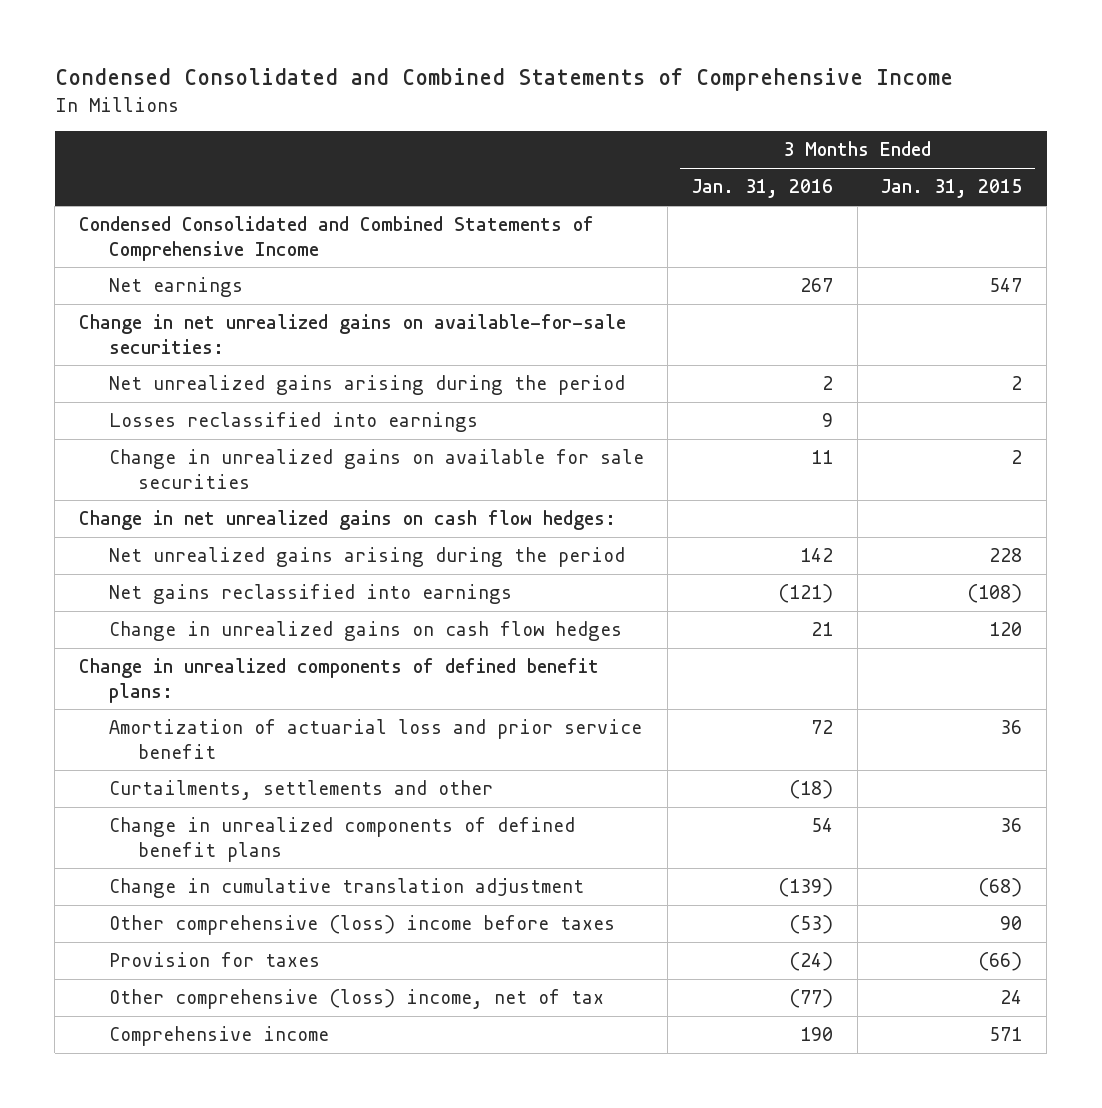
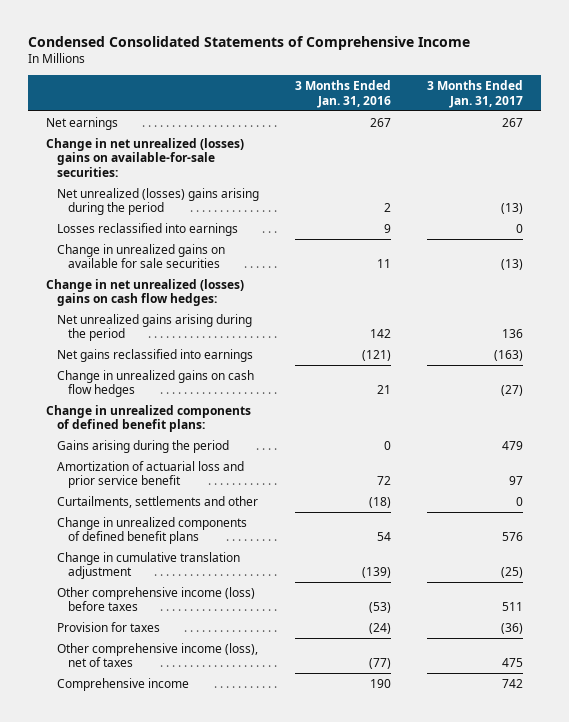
[54,68,953,92] Condensed Consolidated and Combined Statements of Comprehensive Income -> [28,35,471,50] Condensed Consolidated Statements of Comprehensive Income
[881,179,1023,199] Jan. 31, 2015 -> none
none -> [427,79,524,108] 3 Months Ended Jan. 31, 2017
[79,216,595,261] Condensed Consolidated and Combined Statements of Comprehensive Income -> none
[79,314,627,354] Change in net unrealized gains on available-for-sale securities: -> [46,137,245,178] Change in net unrealized (losses) gains on available-for-sale securities:
[108,375,625,396] Net unrealized gains arising during the period -> [57,187,260,216] Net unrealized (losses) gains arising during the period
[79,510,617,531] Change in net unrealized gains on cash flow hedges: -> [46,278,245,307] Change in net unrealized (losses) gains on cash flow hedges:
none -> [57,439,230,453] Gains arising during the period
[108,915,615,936] Other comprehensive (loss) income before taxes -> [57,586,256,612] Other comprehensive income (loss) before taxes
[108,989,604,1010] Other comprehensive (loss) income, net of tax -> [57,642,259,668] Other comprehensive income (loss), net of taxes

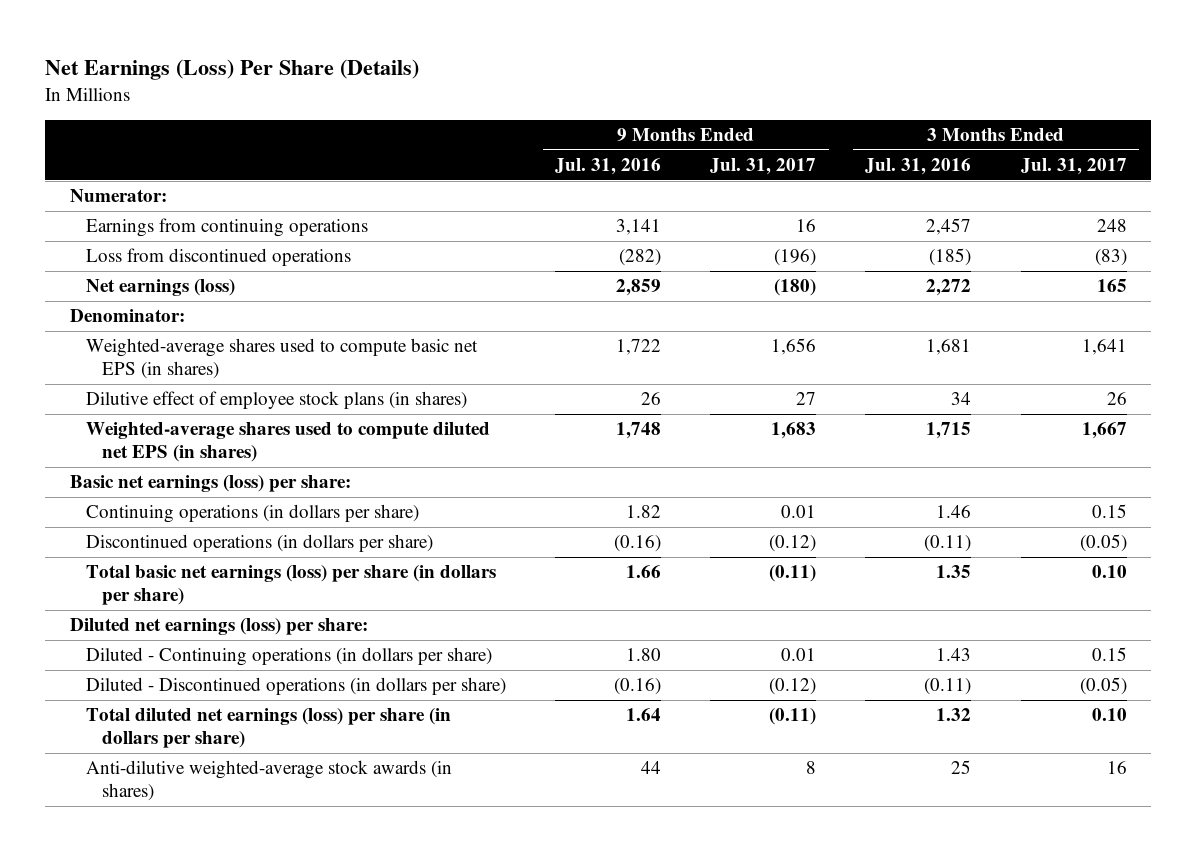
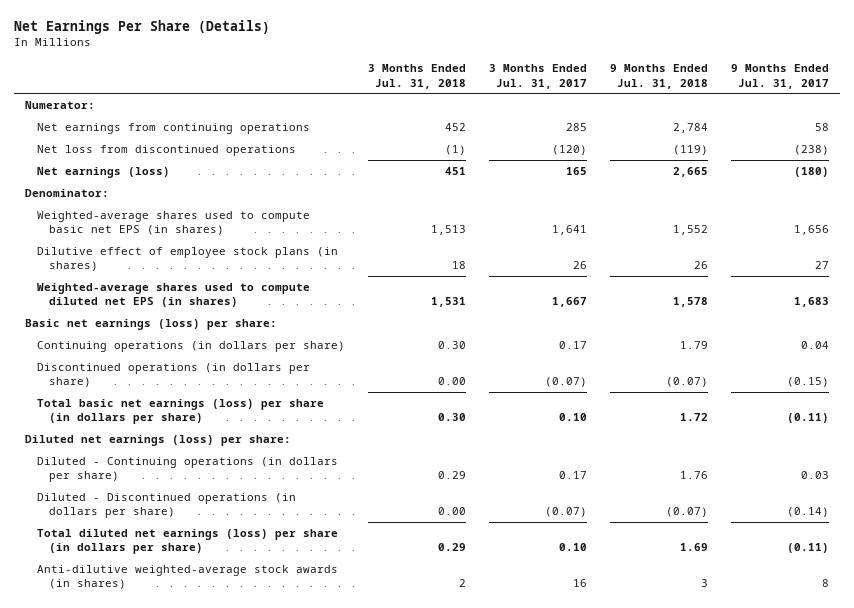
[45,58,420,80] Net Earnings (Loss) Per Share (Details) -> [13,20,270,35] Net Earnings Per Share (Details)
[554,158,661,176] Jul. 31, 2016 -> none
[865,158,972,176] Jul. 31, 2016 -> none
none -> [368,64,467,89] 3 Months Ended Jul. 31, 2018
none -> [609,64,708,89] 9 Months Ended Jul. 31, 2018
[85,218,368,238] Earnings from continuing operations -> [37,122,311,134] Net earnings from continuing operations
[796,219,817,233] 16 -> [814,122,829,131] 58
[1096,219,1127,233] 248 -> [566,122,588,131] 285
[85,248,351,267] Loss from discontinued operations -> [37,144,297,156] Net loss from discontinued operations
[774,249,817,267] (196) -> [793,144,829,155] (238)
[1094,249,1127,267] (83) -> [552,144,588,155] (120)
[781,505,817,519] 0.01 -> [800,340,829,349] 0.04
[1091,504,1127,519] 0.15 -> [559,340,588,349] 0.17
[769,535,817,553] (0.12) -> [786,377,829,388] (0.15)
[1079,534,1127,553] (0.05) -> [545,377,588,388] (0.07)
[781,648,817,662] 0.01 -> [800,471,829,480] 0.03
[1091,647,1127,662] 0.15 -> [559,471,588,480] 0.17
[769,678,817,696] (0.12) -> [786,507,829,518] (0.14)
[1079,677,1127,696] (0.05) -> [545,507,588,518] (0.07)

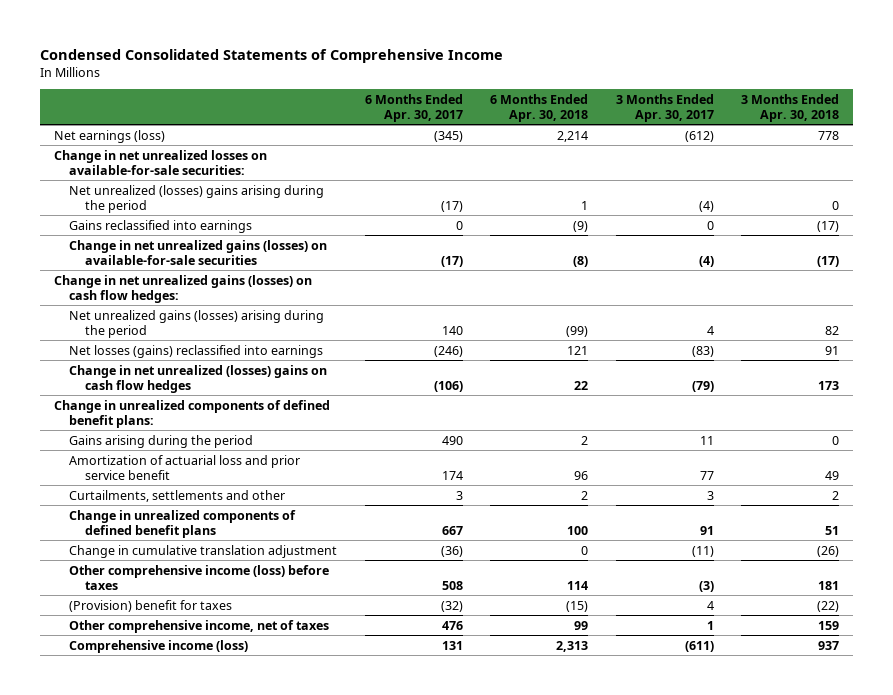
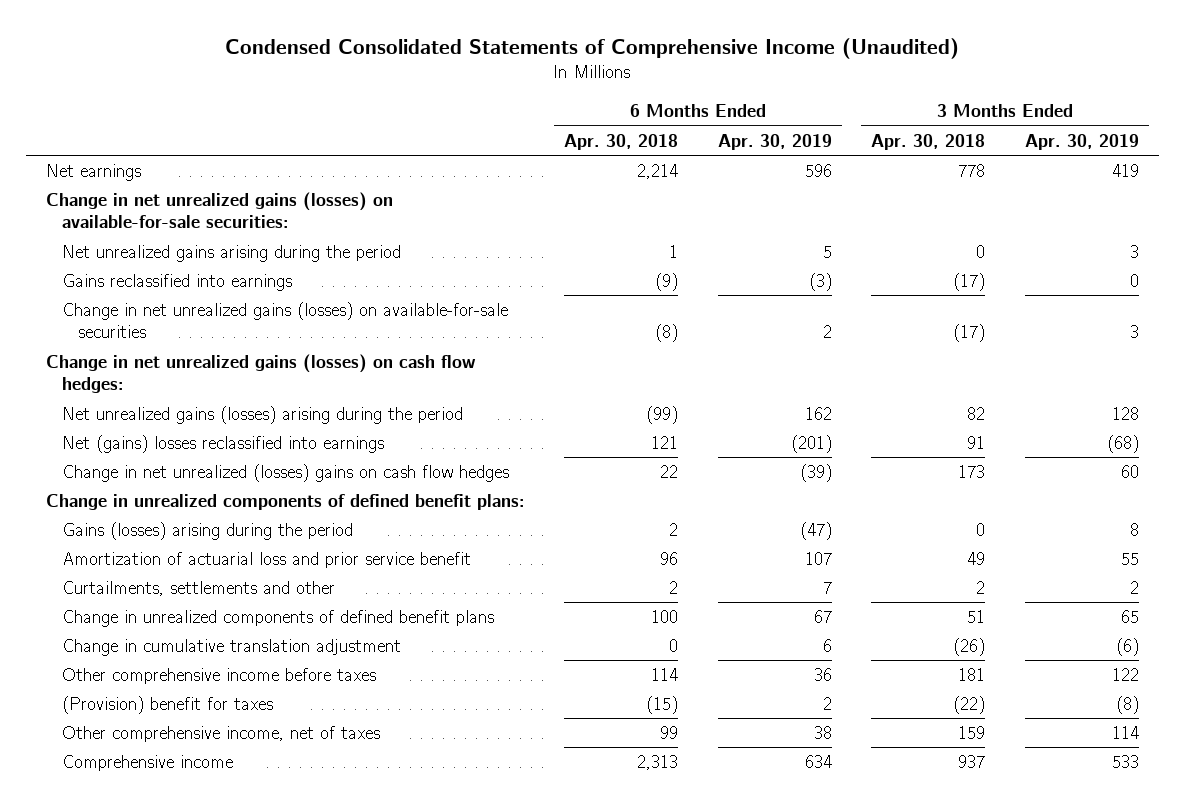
[40,48,504,63] Condensed Consolidated Statements of Comprehensive Income -> [225,38,960,60] Condensed Consolidated Statements of Comprehensive Income (Unaudited)
[364,93,463,122] 6 Months Ended Apr. 30, 2017 -> none
[615,93,714,122] 3 Months Ended Apr. 30, 2017 -> none
none -> [717,133,832,150] Apr. 30, 2019
none -> [1024,133,1139,150] Apr. 30, 2019
[53,129,165,143] Net earnings (loss) -> [45,163,141,181] Net earnings
[53,149,267,175] Change in net unrealized losses on available-for-sale securities: -> [45,191,393,229] Change in net unrealized gains (losses) on available-for-sale securities:
[69,184,325,213] Net unrealized (losses) gains arising during the period -> [62,244,402,262] Net unrealized gains arising during the period
[69,344,324,358] Net losses (gains) reclassified into earnings -> [62,434,385,453] Net (gains) losses reclassified into earnings
[69,434,254,448] Gains arising during the period -> [62,521,354,540] Gains (losses) arising during the period
[69,564,330,590] Other comprehensive income (loss) before taxes -> [62,667,377,684] Other comprehensive income before taxes
[69,639,249,653] Comprehensive income (loss) -> [62,754,234,771] Comprehensive income

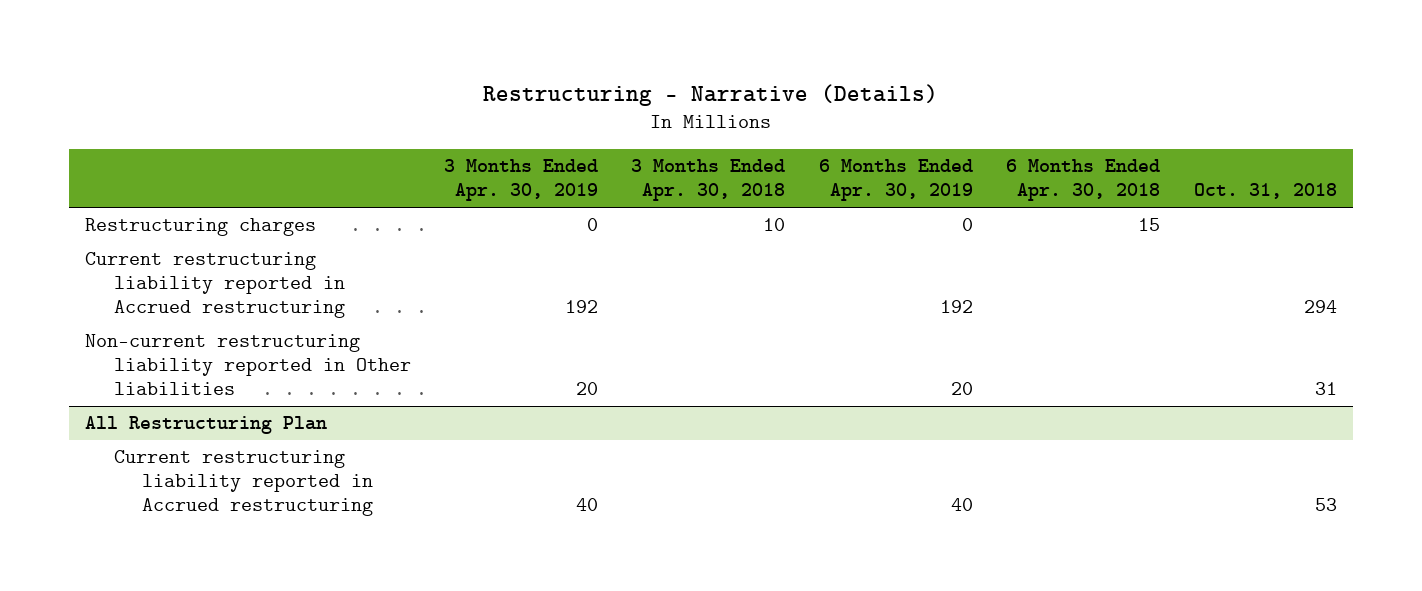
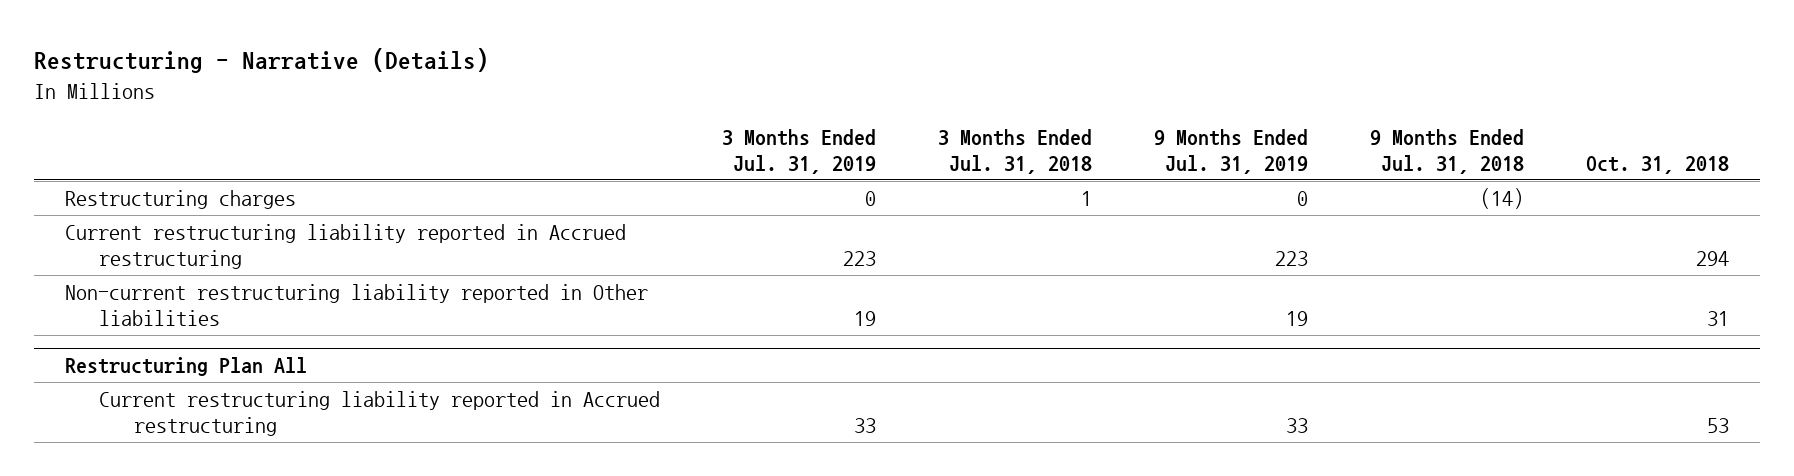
[444,159,599,202] 3 Months Ended Apr. 30, 2019 -> none
[631,159,786,202] 3 Months Ended Apr. 30, 2018 -> none
[818,159,973,202] 6 Months Ended Apr. 30, 2019 -> none
[1006,159,1161,202] 6 Months Ended Apr. 30, 2018 -> none
none -> [722,128,877,174] 3 Months Ended Jul. 31, 2019
none -> [938,128,1093,174] 3 Months Ended Jul. 31, 2018
none -> [1154,128,1309,174] 9 Months Ended Jul. 31, 2019
none -> [1370,128,1525,174] 9 Months Ended Jul. 31, 2018
[85,416,328,435] All Restructuring Plan -> [64,357,307,377] Restructuring Plan All

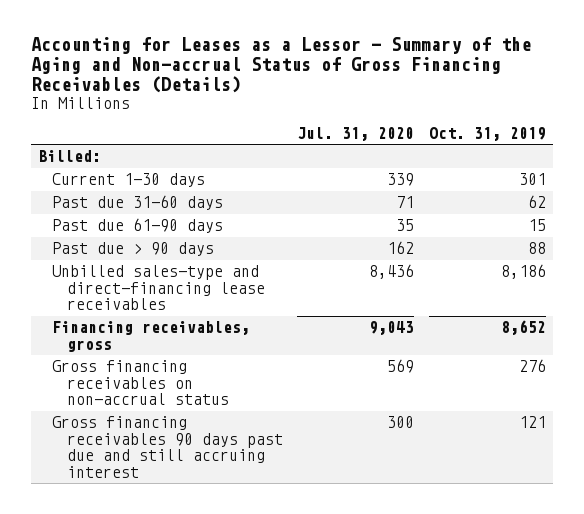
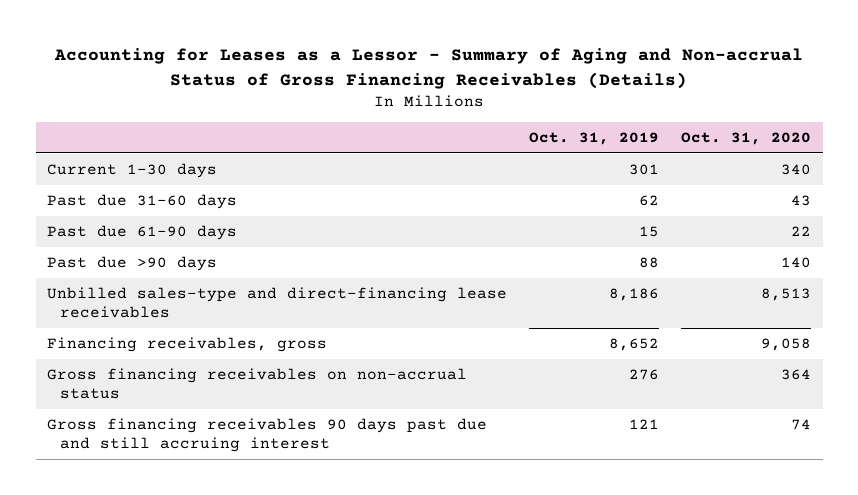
[30,36,531,94] Accounting for Leases as a Lessor - Summary of the Aging and Non-accrual Status of Gross Financing Receivables (Details) -> [54,48,804,89] Accounting for Leases as a Lessor - Summary of Aging and Non-accrual Status of Gross Financing Receivables (Details)
[297,127,415,142] Jul. 31, 2020 -> none
none -> [681,131,812,145] Oct. 31, 2020
[37,150,101,163] Billed: -> none
[52,242,215,257] Past due > 90 days -> [46,255,217,271] Past due >90 days

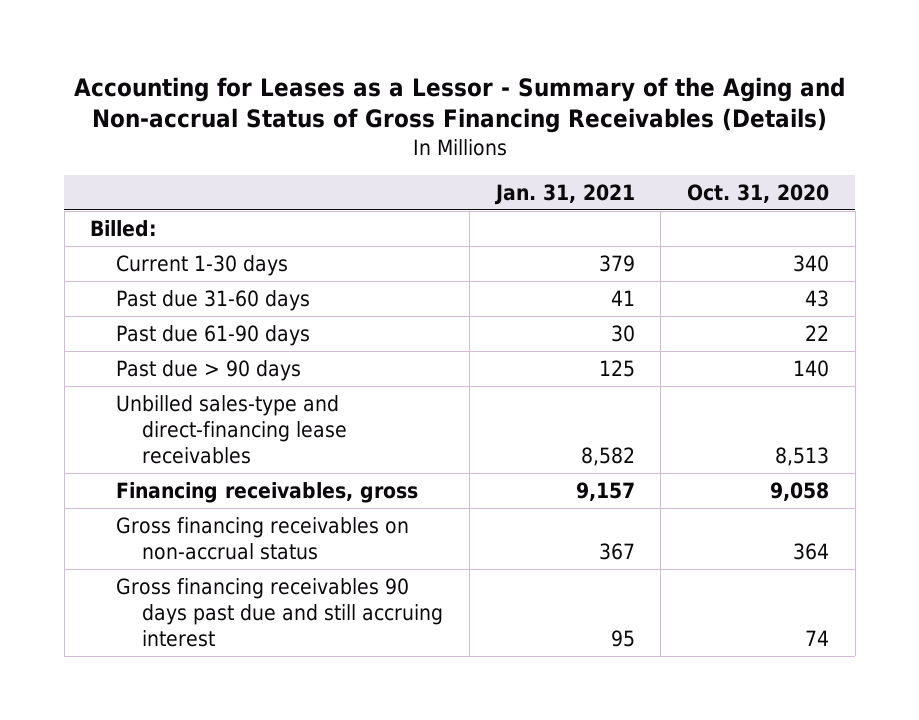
[54,48,804,89] Accounting for Leases as a Lessor - Summary of Aging and Non-accrual Status of Gross Financing Receivables (Details) -> [73,76,845,134] Accounting for Leases as a Lessor - Summary of the Aging and Non-accrual Status of Gross Financing Receivables (Details)
[529,131,660,145] Oct. 31, 2019 -> none
none -> [493,183,635,205] Jan. 31, 2021
none -> [90,219,158,237] Billed:
[46,255,217,271] Past due >90 days -> [116,359,302,381] Past due > 90 days

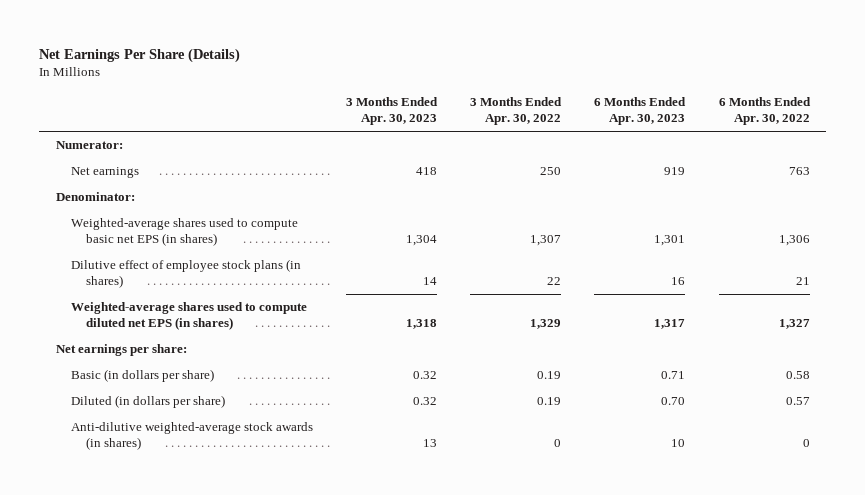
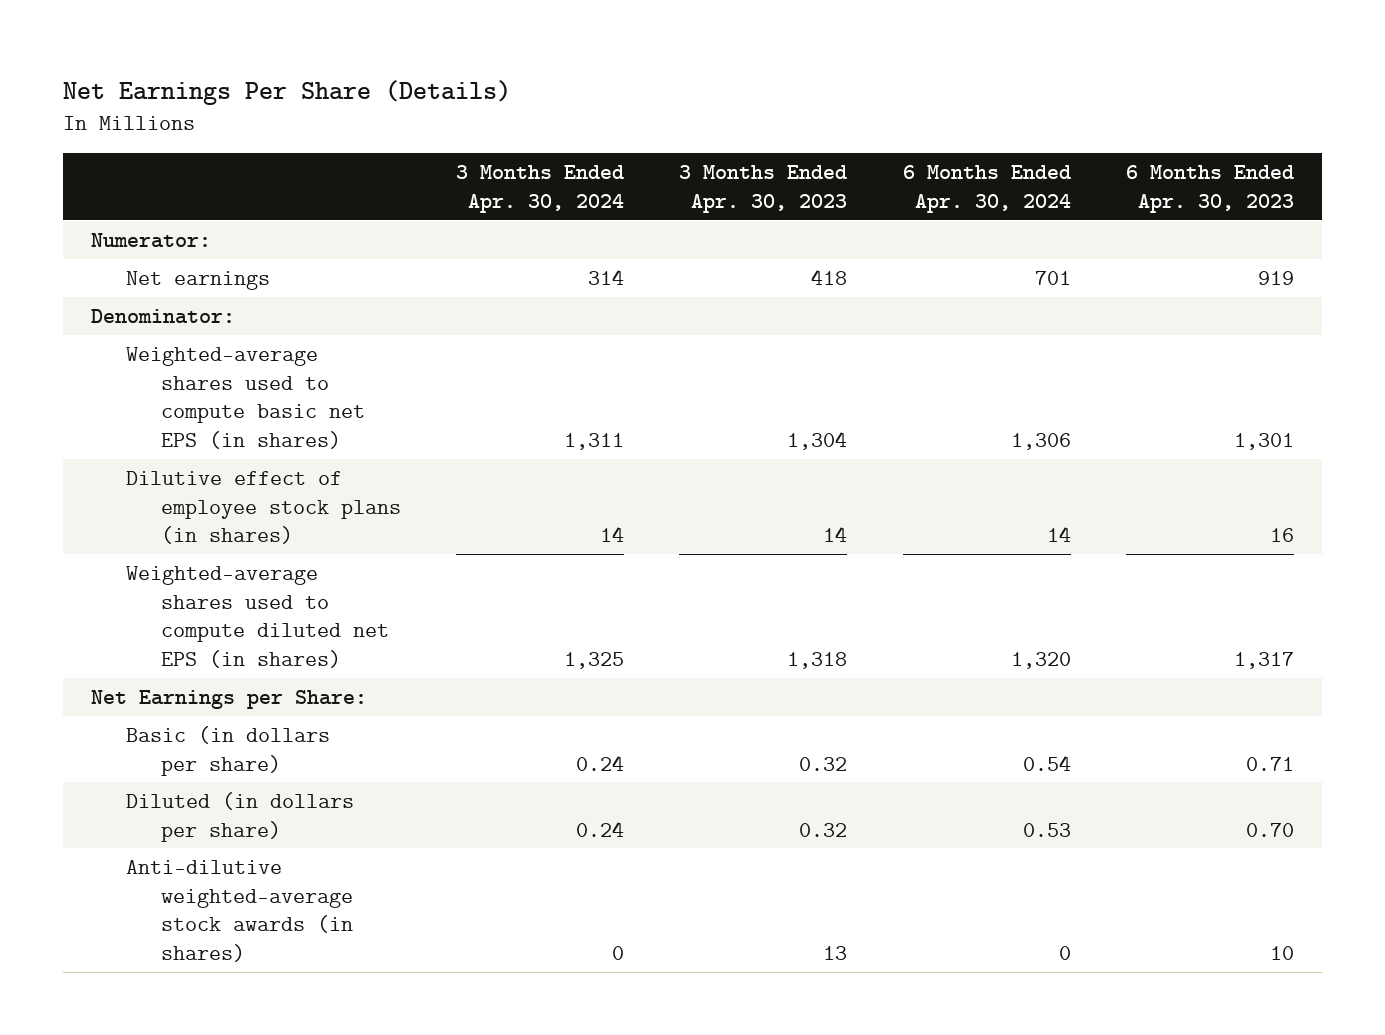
[470,97,563,126] 3 Months Ended Apr. 30, 2022 -> none
[718,97,811,126] 6 Months Ended Apr. 30, 2022 -> none
none -> [456,165,625,213] 3 Months Ended Apr. 30, 2024
none -> [902,165,1071,213] 6 Months Ended Apr. 30, 2024
[55,344,187,357] Net earnings per share: -> [91,689,368,709] Net Earnings per Share:

